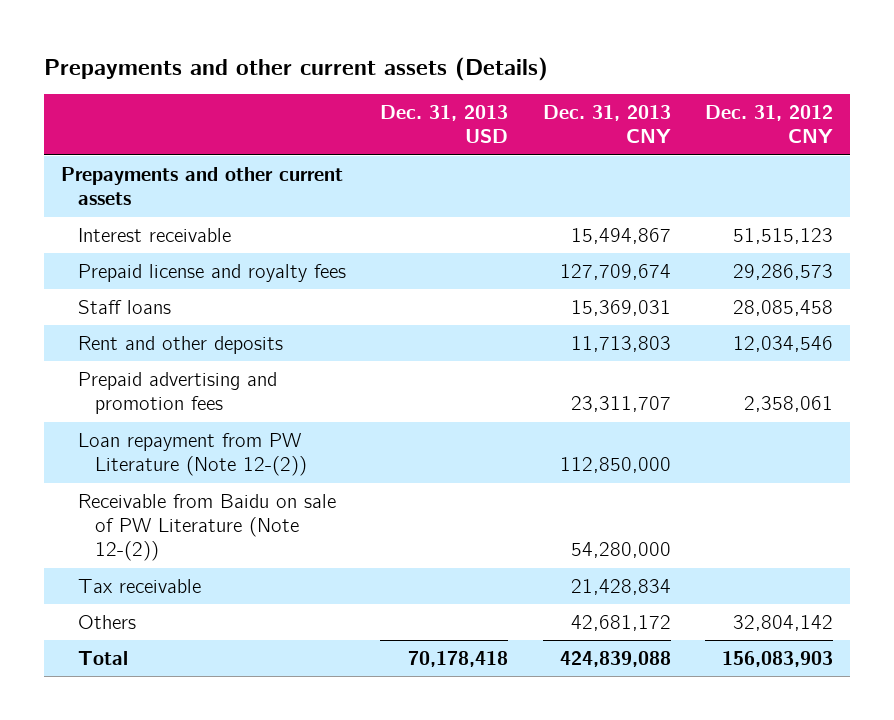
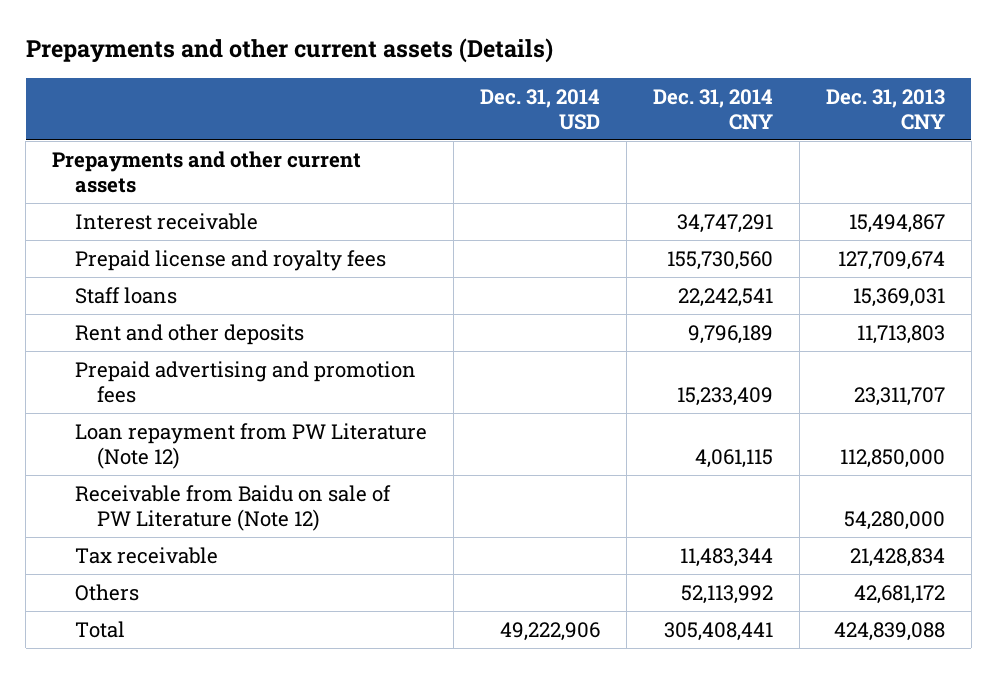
[380,105,509,144] Dec. 31, 2013 USD -> none
[704,105,833,144] Dec. 31, 2012 CNY -> none
none -> [479,88,600,130] Dec. 31, 2014 USD
none -> [652,88,773,130] Dec. 31, 2014 CNY
[78,432,308,477] Loan repayment from PW Literature (Note 12-(2)) -> [74,422,427,470] Loan repayment from PW Literature (Note 12)
[78,493,337,562] Receivable from Baidu on sale of PW Literature (Note 12-(2)) -> [74,484,391,532] Receivable from Baidu on sale of PW Literature (Note 12)

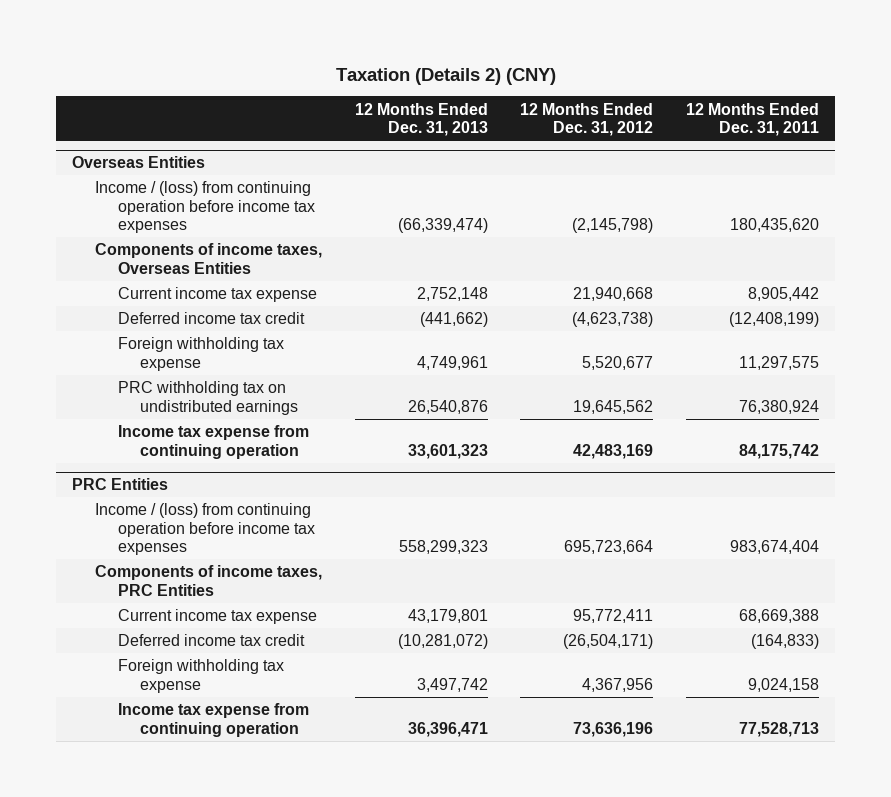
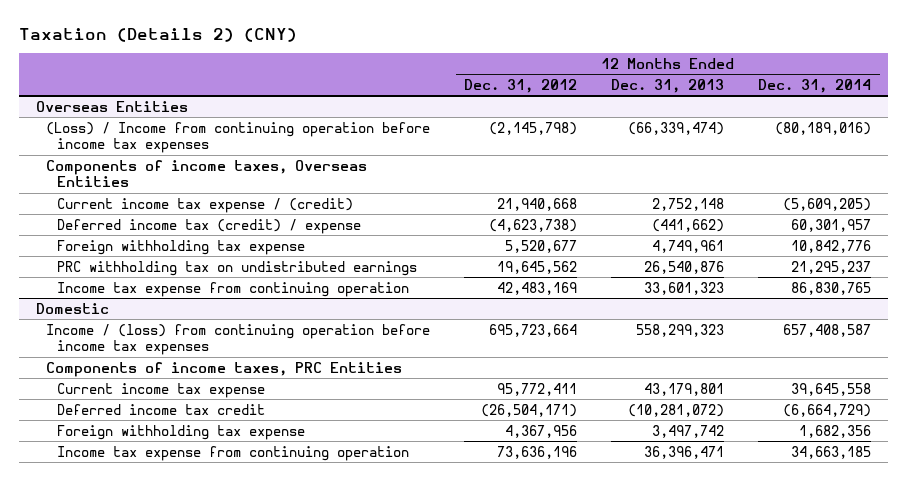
[685,102,819,137] 12 Months Ended Dec. 31, 2011 -> none
none -> [758,78,872,93] Dec. 31, 2014
[94,181,315,233] Income / (loss) from continuing operation before income tax expenses -> [46,121,431,154] (Loss) / Income from continuing operation before income tax expenses
[117,287,317,303] Current income tax expense -> [57,197,354,213] Current income tax expense / (credit)
[117,312,305,325] Deferred income tax credit -> [57,218,362,234] Deferred income tax (credit) / expense
[72,478,169,491] PRC Entities -> none
none -> [35,302,109,314] Domestic

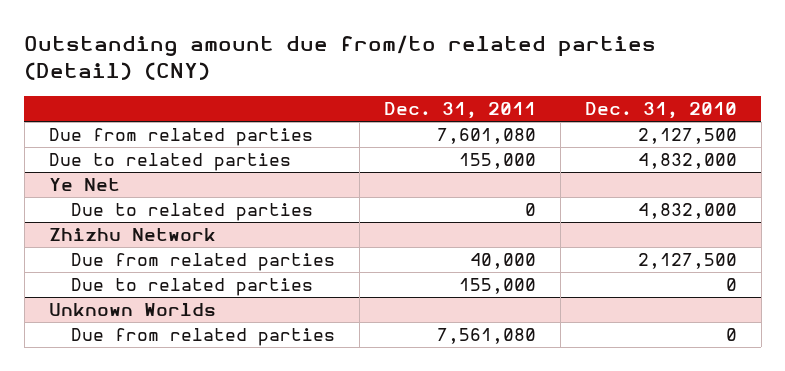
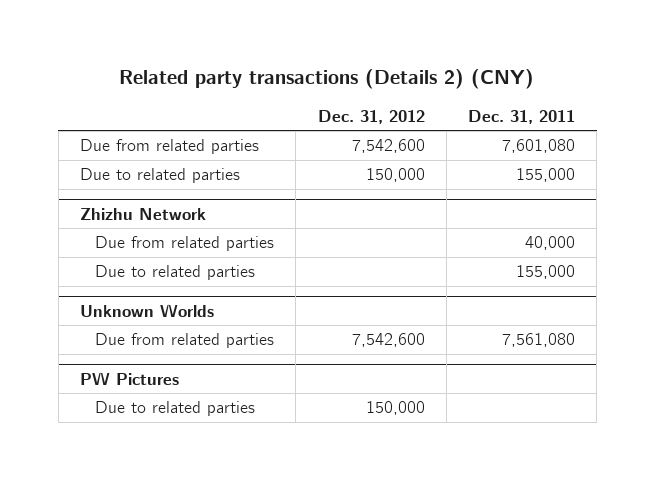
[24,35,657,81] Outstanding amount due from/to related parties (Detail) (CNY) -> [119,69,535,90] Related party transactions (Details 2) (CNY)
[584,102,737,120] Dec. 31, 2010 -> none
none -> [317,109,425,124] Dec. 31, 2012
[48,178,120,192] Ye Net -> none
[70,203,313,222] Due to related parties -> none
none -> [79,371,179,385] PW Pictures
none -> [95,401,256,417] Due to related parties

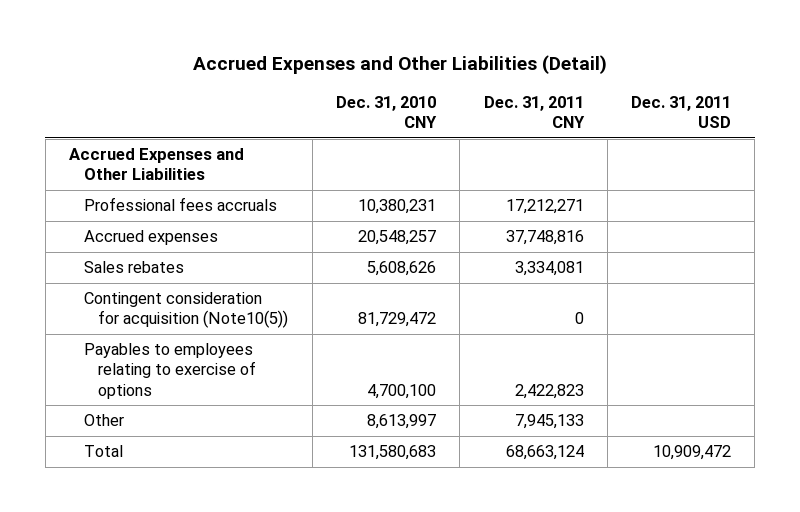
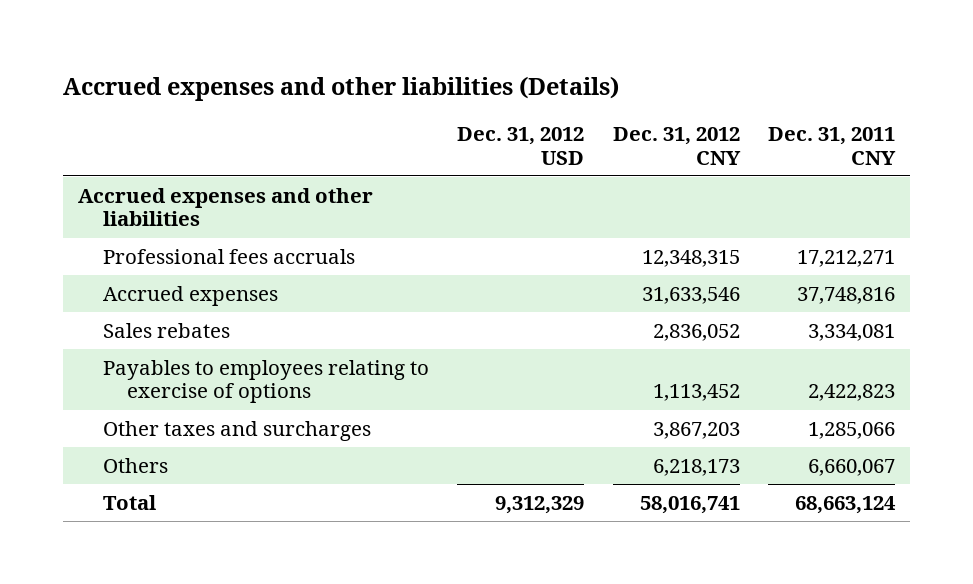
[192,55,607,75] Accrued Expenses and Other Liabilities (Detail) -> [63,75,620,101] Accrued expenses and other liabilities (Details)
[336,95,438,129] Dec. 31, 2010 CNY -> none
[631,95,732,129] Dec. 31, 2011 USD -> none
none -> [457,127,585,165] Dec. 31, 2012 USD
none -> [612,127,741,165] Dec. 31, 2012 CNY
[68,148,244,181] Accrued Expenses and Other Liabilities -> [77,187,373,227] Accrued expenses and other liabilities
[83,292,289,329] Contingent consideration for acquisition (Note10(5)) -> none
none -> [102,420,371,441] Other taxes and surcharges
[83,414,124,427] Other -> [102,457,168,473] Others
[514,414,584,430] 7,945,133 -> [808,458,896,476] 6,660,067

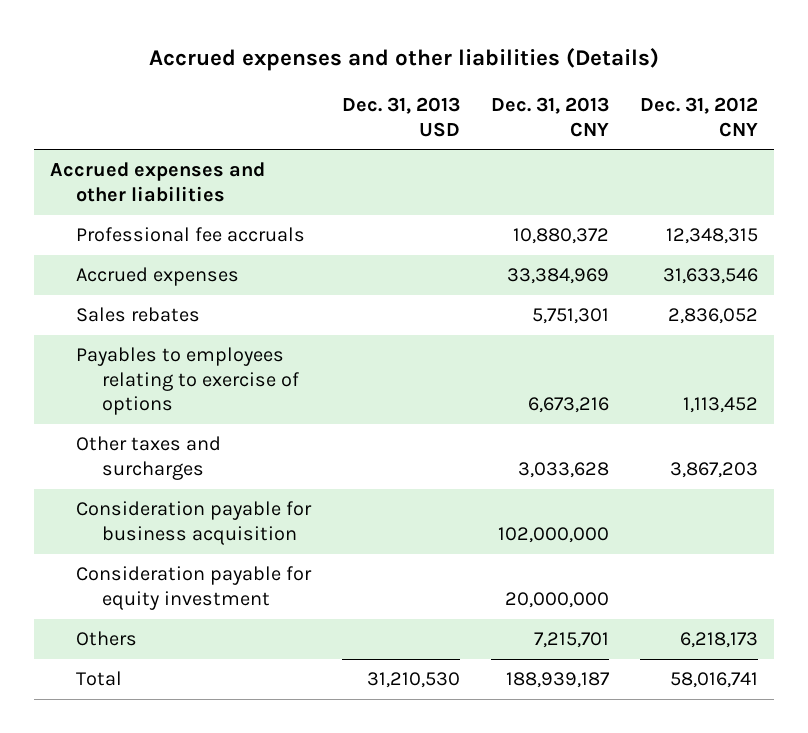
[457,127,585,165] Dec. 31, 2012 USD -> none
[768,127,897,165] Dec. 31, 2011 CNY -> none
none -> [342,97,461,137] Dec. 31, 2013 USD
none -> [491,97,610,137] Dec. 31, 2013 CNY
[102,248,355,264] Professional fees accruals -> [75,227,305,243] Professional fee accruals
none -> [75,501,312,545] Consideration payable for business acquisition
none -> [75,566,312,610] Consideration payable for equity investment

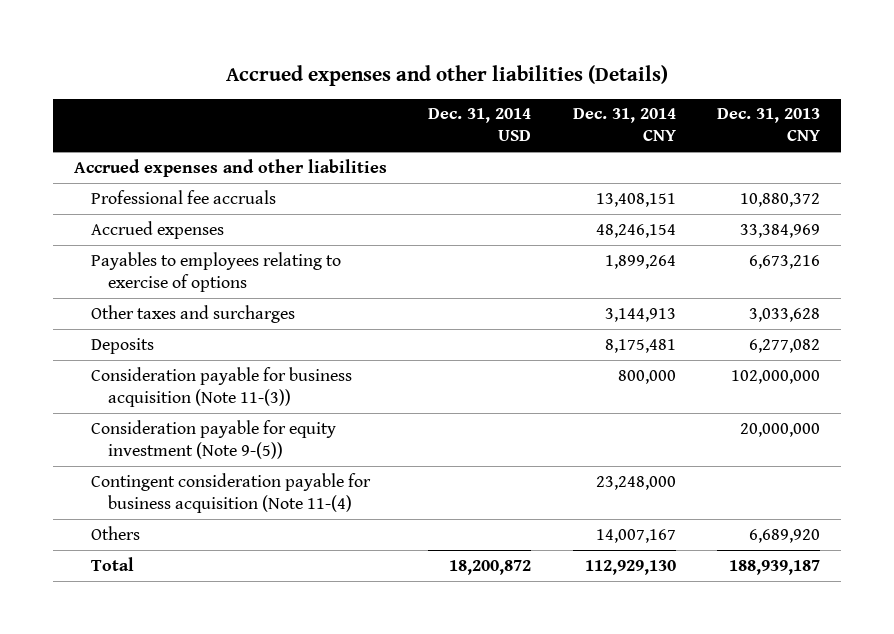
[342,97,461,137] Dec. 31, 2013 USD -> none
[640,97,759,137] Dec. 31, 2012 CNY -> none
none -> [428,108,532,142] Dec. 31, 2014 USD
none -> [572,108,676,142] Dec. 31, 2014 CNY
[75,307,200,323] Sales rebates -> none
none -> [91,337,155,354] Deposits
[75,501,312,545] Consideration payable for business acquisition -> [91,366,353,407] Consideration payable for business acquisition (Note 11-(3))
[75,566,312,610] Consideration payable for equity investment -> [91,419,337,459] Consideration payable for equity investment (Note 9-(5))
none -> [91,472,372,513] Contingent consideration payable for business acquisition (Note 11-(4)
[534,632,610,649] 7,215,701 -> [749,528,821,543] 6,689,920

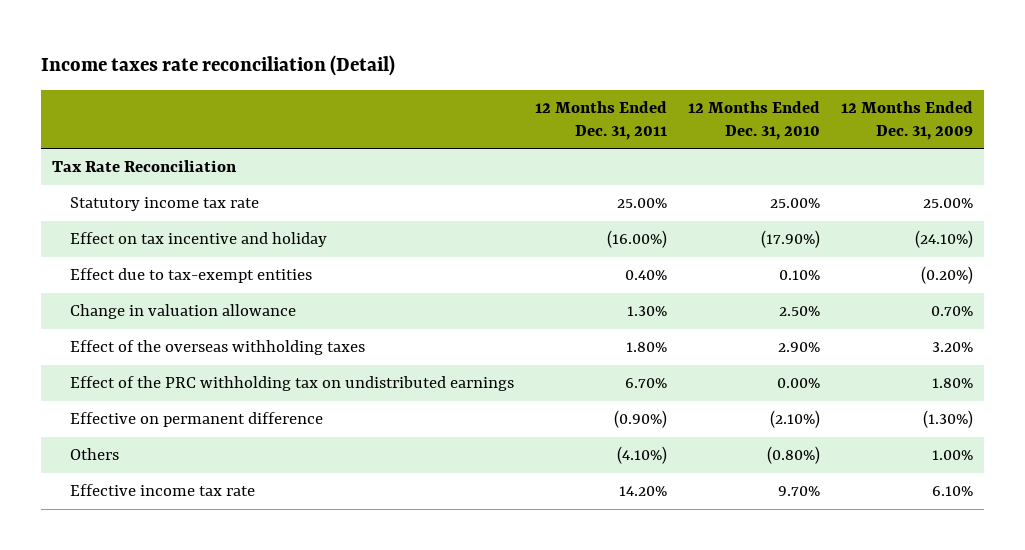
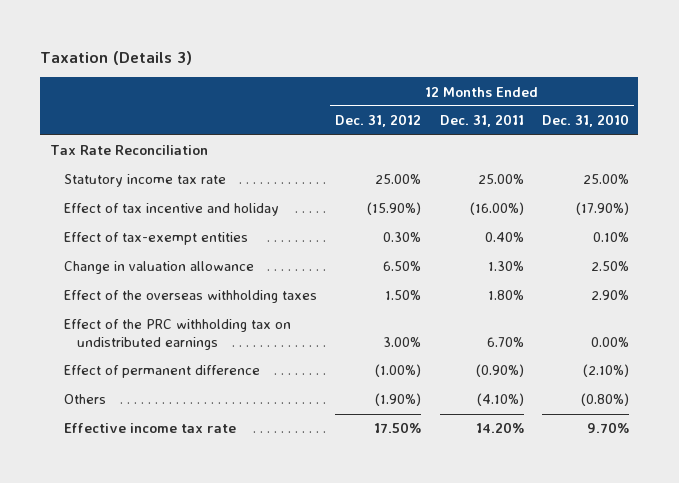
[41,54,396,76] Income taxes rate reconciliation (Detail) -> [40,50,193,65] Taxation (Details 3)
[841,101,974,140] 12 Months Ended Dec. 31, 2009 -> none
none -> [335,114,422,128] Dec. 31, 2012
[69,232,327,248] Effect on tax incentive and holiday -> [63,203,279,217] Effect of tax incentive and holiday
[69,268,312,284] Effect due to tax-exempt entities -> [63,232,248,246] Effect of tax-exempt entities
[69,412,323,428] Effective on permanent difference -> [63,365,260,379] Effect of permanent difference

